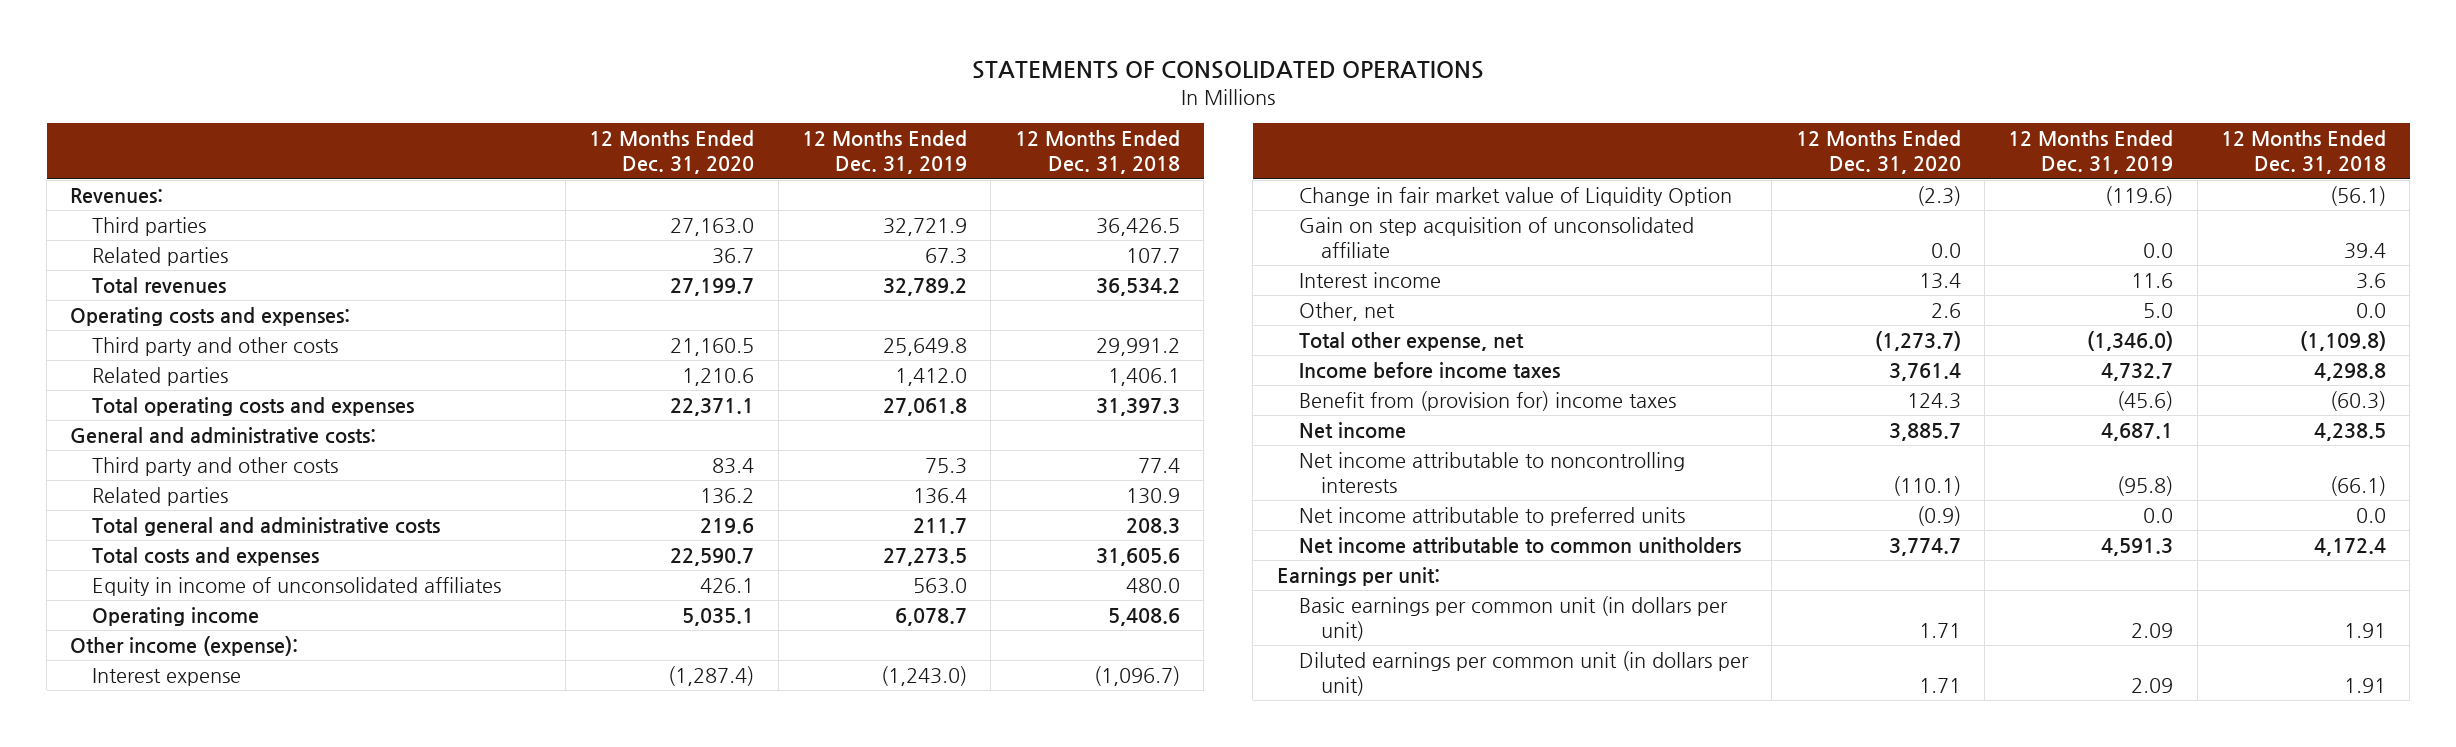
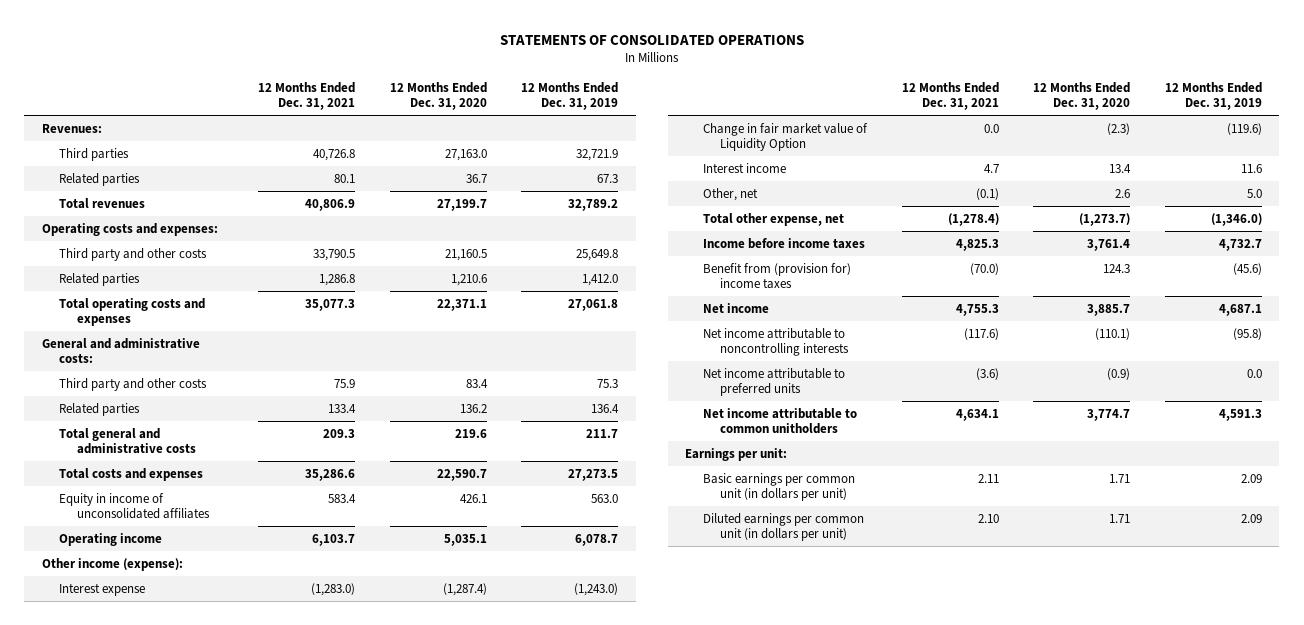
[1014,130,1180,175] 12 Months Ended Dec. 31, 2018 -> none
none -> [258,81,356,111] 12 Months Ended Dec. 31, 2021
[1298,217,1694,258] Gain on step acquisition of unconsolidated affiliate -> none

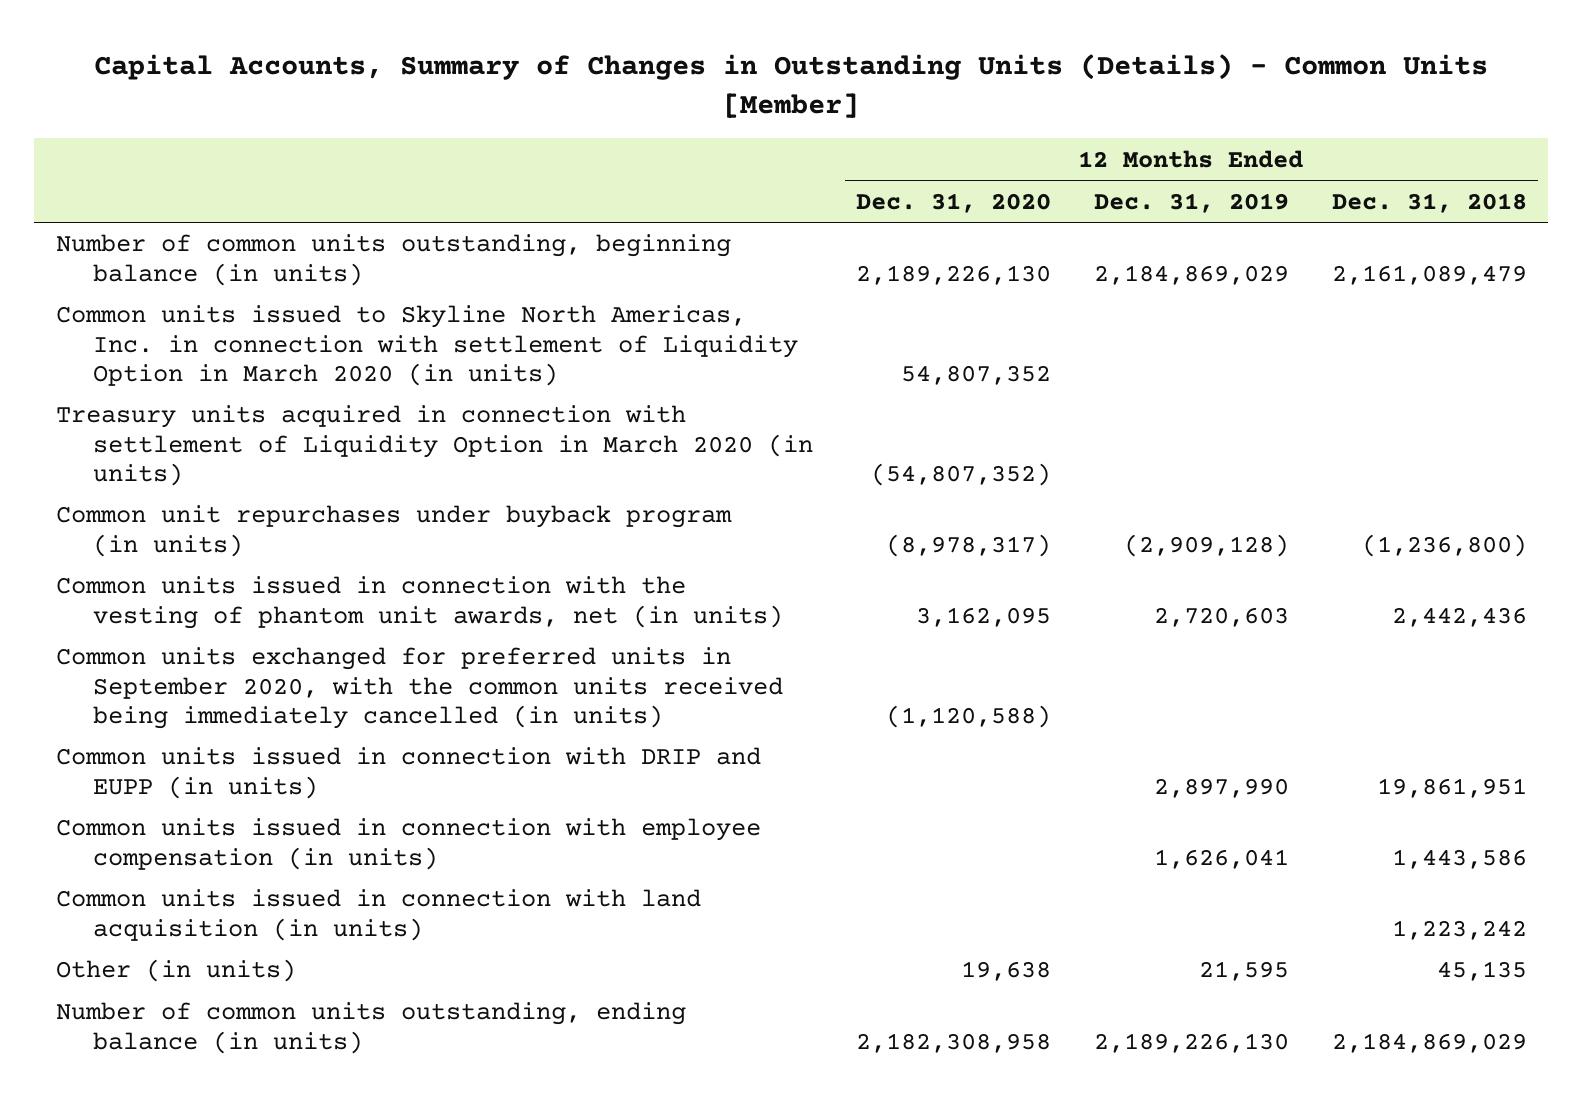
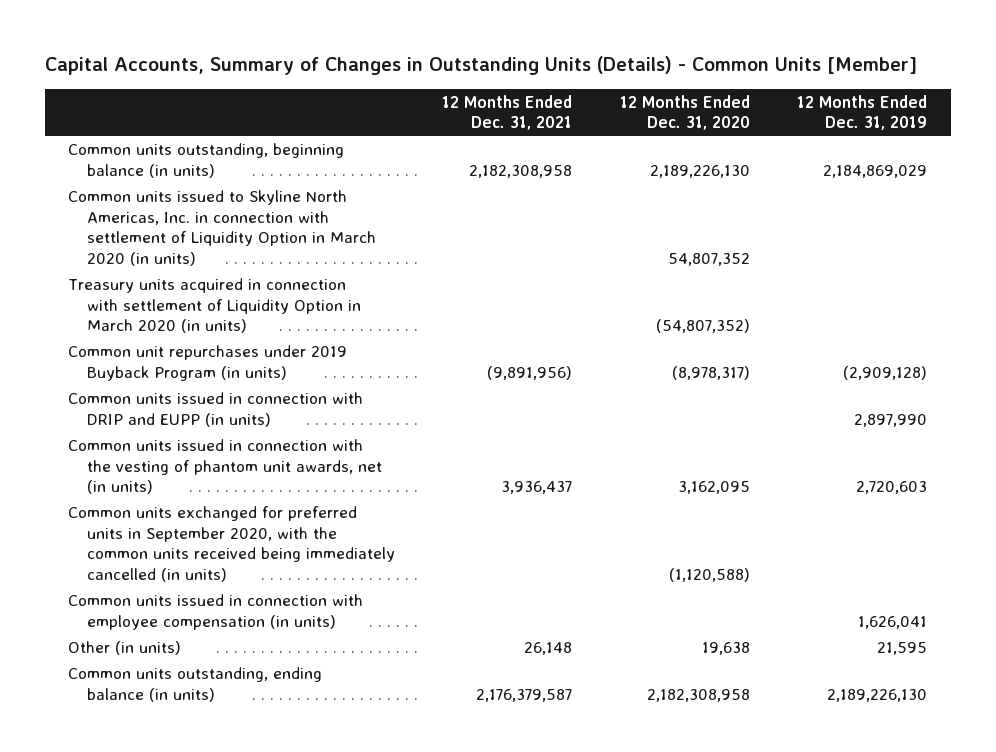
[1331,192,1527,213] Dec. 31, 2018 -> none
none -> [442,94,573,131] 12 Months Ended Dec. 31, 2021
[55,234,731,286] Number of common units outstanding, beginning balance (in units) -> [68,142,345,178] Common units outstanding, beginning balance (in units)
[55,505,732,557] Common unit repurchases under buyback program (in units) -> [68,344,348,381] Common unit repurchases under 2019 Buyback Program (in units)
[55,747,761,799] Common units issued in connection with DRIP and EUPP (in units) -> [68,391,364,427] Common units issued in connection with DRIP and EUPP (in units)
[55,889,701,941] Common units issued in connection with land acquisition (in units) -> none
[55,1002,686,1054] Number of common units outstanding, ending balance (in units) -> [68,666,323,702] Common units outstanding, ending balance (in units)

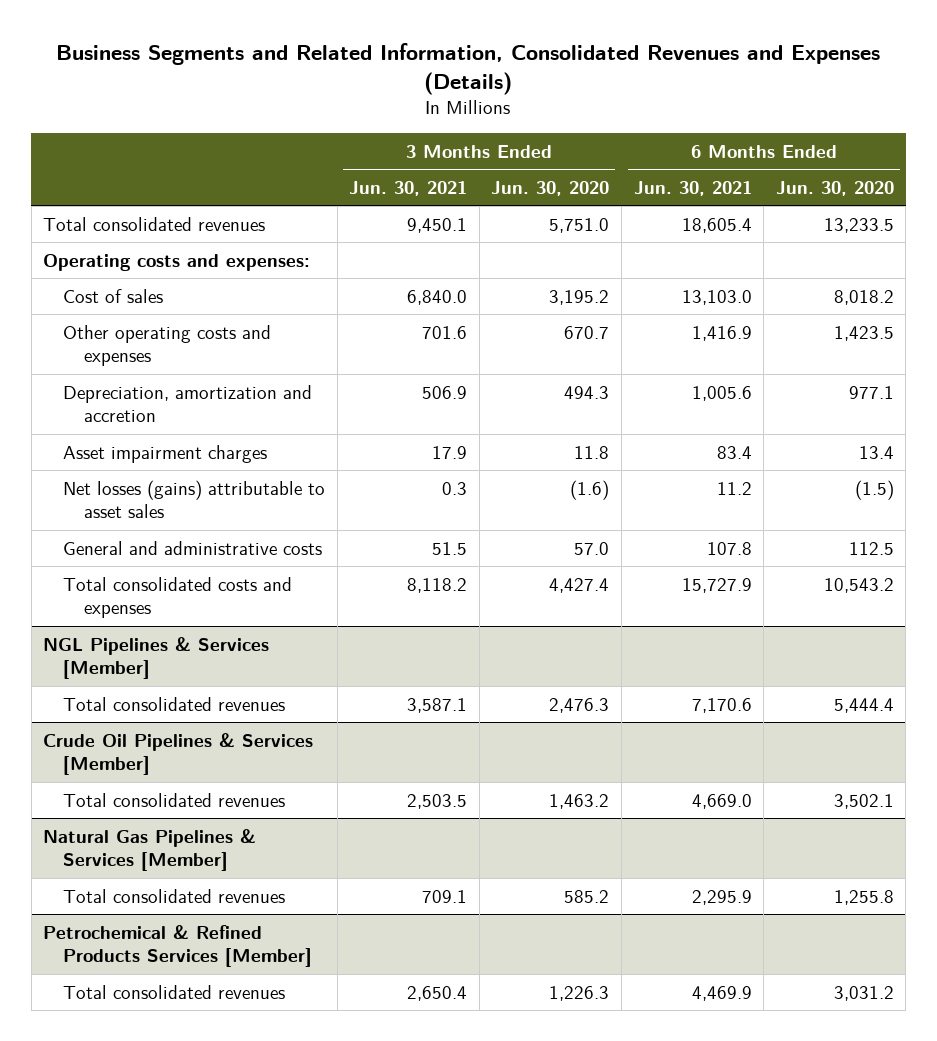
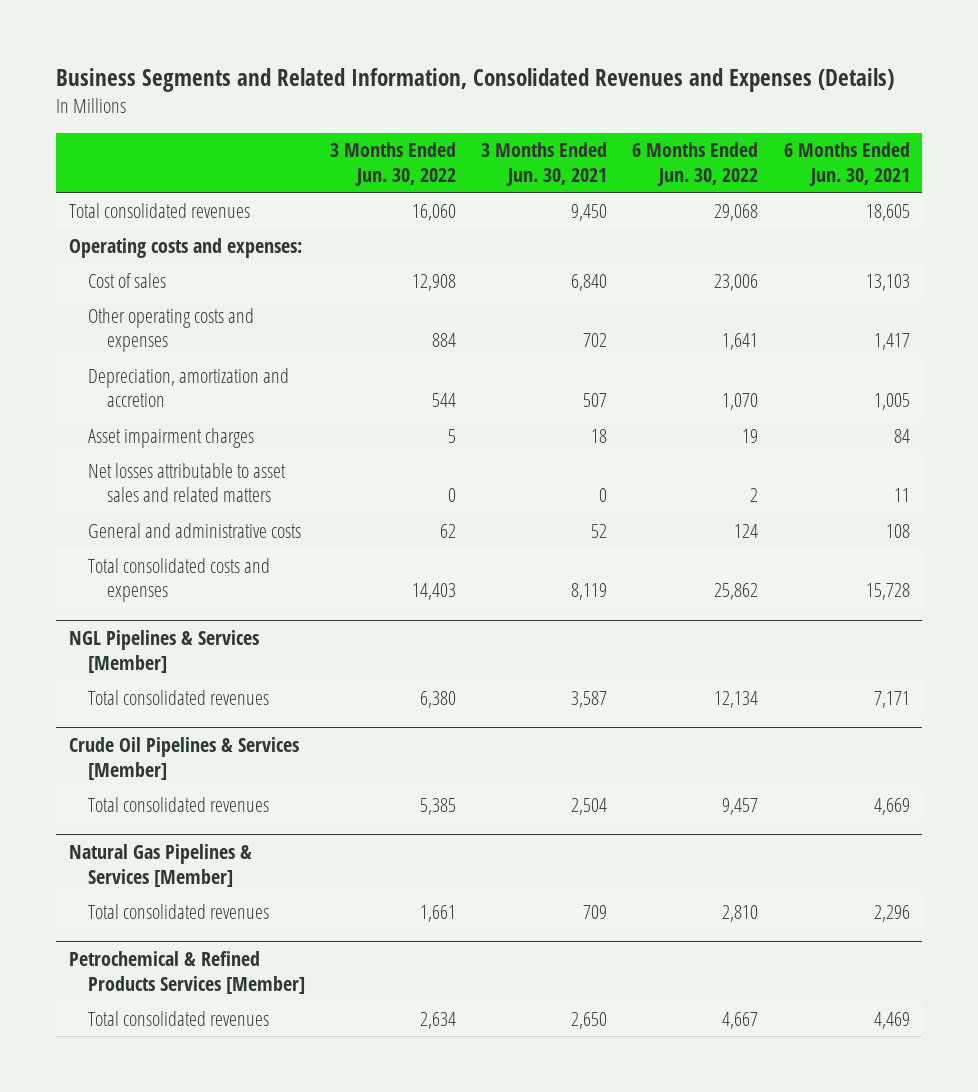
[491,180,610,196] Jun. 30, 2020 -> none
[775,180,894,196] Jun. 30, 2020 -> none
none -> [329,142,456,186] 3 Months Ended Jun. 30, 2022
none -> [632,142,759,186] 6 Months Ended Jun. 30, 2022
[407,217,468,233] 9,450.1 -> [571,203,608,221] 9,450
[681,217,752,233] 18,605.4 -> [865,203,910,221] 18,605
[407,289,468,305] 6,840.0 -> [571,273,608,291] 6,840
[681,289,752,305] 13,103.0 -> [865,273,910,291] 13,103
[422,325,468,339] 701.6 -> [583,333,608,348] 702
[691,325,752,341] 1,416.9 -> [873,333,910,351] 1,417
[422,385,468,399] 506.9 -> [583,393,608,408] 507
[691,385,752,401] 1,005.6 -> [873,393,910,411] 1,005
[432,445,468,459] 17.9 -> [591,428,608,443] 18
[716,445,752,459] 83.4 -> [893,428,910,443] 84
[63,479,326,518] Net losses (gains) attributable to asset sales -> [87,462,286,503] Net losses attributable to asset sales and related matters
[442,481,468,495] 0.3 -> [599,488,608,503] 0
[716,481,752,495] 11.2 -> [893,488,910,503] 11
[432,541,468,555] 51.5 -> [591,523,608,538] 52
[706,541,752,555] 107.8 -> [885,523,910,538] 108
[407,577,468,593] 8,118.2 -> [571,583,608,601] 8,119
[681,577,752,593] 15,727.9 -> [865,583,910,601] 15,728
[407,697,468,713] 3,587.1 -> [571,690,608,708] 3,587
[691,697,752,713] 7,170.6 -> [873,690,910,708] 7,171
[407,793,468,809] 2,503.5 -> [571,797,608,815] 2,504
[691,793,752,809] 4,669.0 -> [873,797,910,815] 4,669
[422,889,468,903] 709.1 -> [583,904,608,919] 709
[691,889,752,905] 2,295.9 -> [873,904,910,922] 2,296
[407,985,468,1001] 2,650.4 -> [571,1011,608,1029] 2,650
[691,985,752,1001] 4,469.9 -> [873,1011,910,1029] 4,469

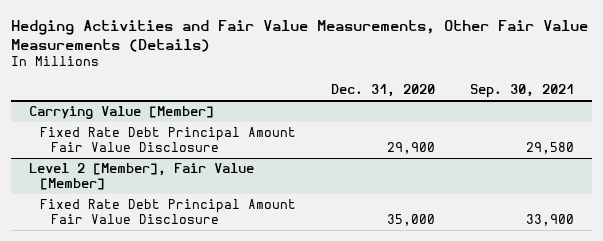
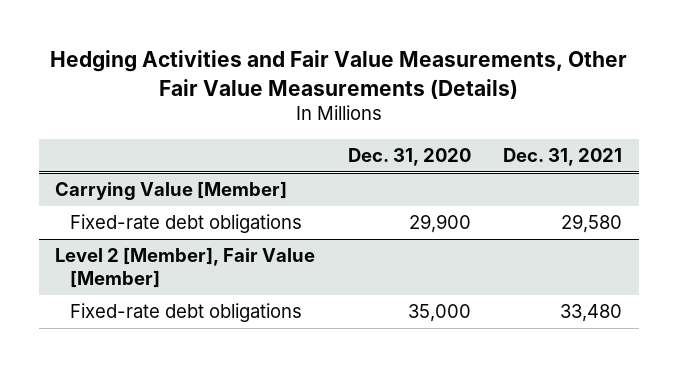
[470,84,575,99] Sep. 30, 2021 -> none
none -> [503,147,623,166] Dec. 31, 2021
[39,127,296,152] Fixed Rate Debt Principal Amount Fair Value Disclosure -> [70,214,303,234] Fixed-rate debt obligations
[39,199,296,224] Fixed Rate Debt Principal Amount Fair Value Disclosure -> [70,303,303,323] Fixed-rate debt obligations

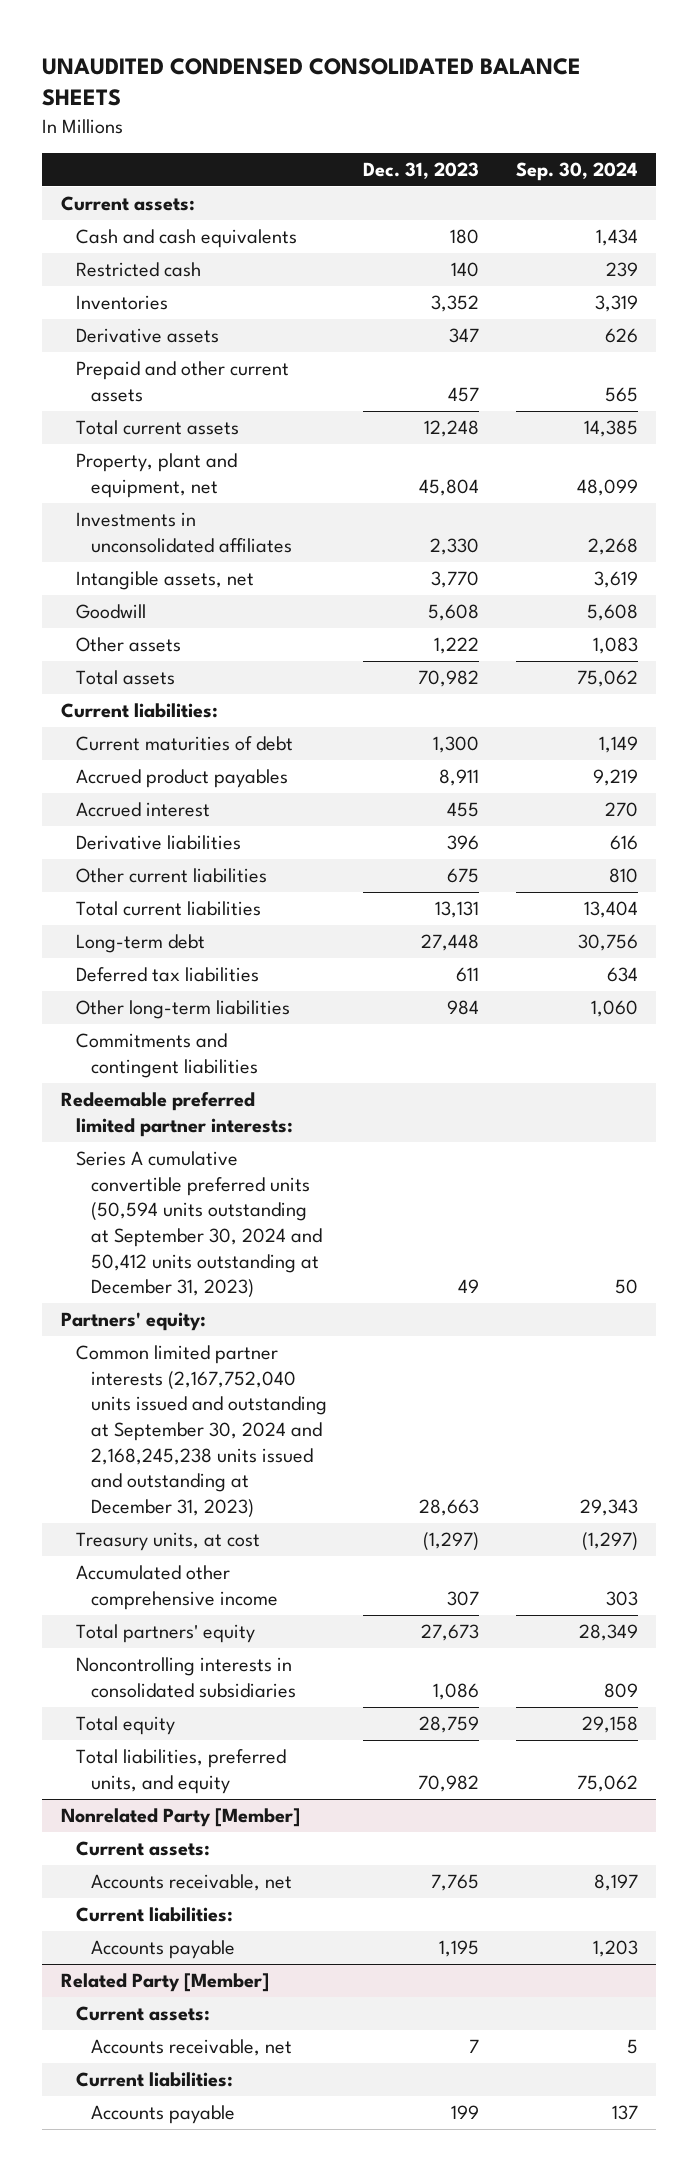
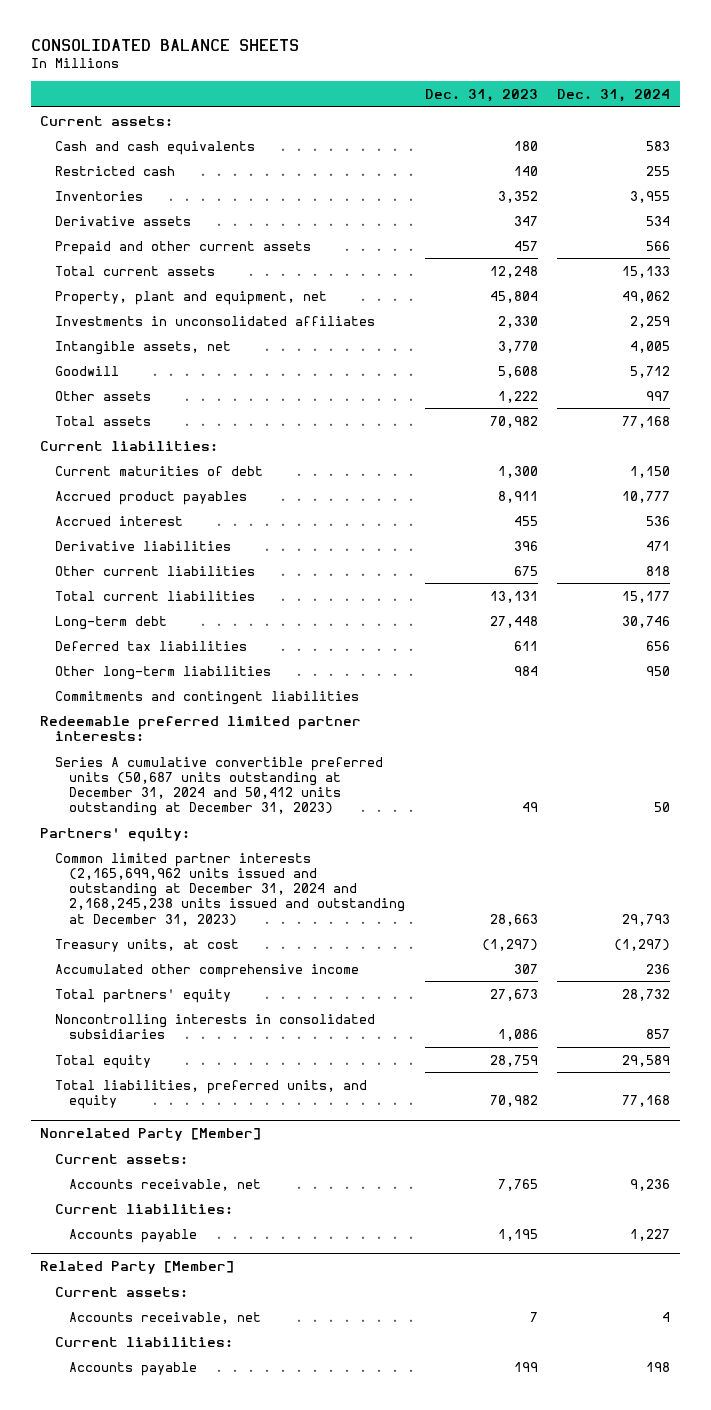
[42,57,582,107] UNAUDITED CONDENSED CONSOLIDATED BALANCE SHEETS -> [30,38,299,51] CONSOLIDATED BALANCE SHEETS
[515,161,638,181] Sep. 30, 2024 -> none
none -> [557,88,671,102] Dec. 31, 2024
[75,1151,322,1299] Series A cumulative convertible preferred units (50,594 units outstanding at September 30, 2024 and 50,412 units outstanding at December 31, 2023) -> [54,756,383,817] Series A cumulative convertible preferred units (50,687 units outstanding at December 31, 2024 and 50,412 units outstanding at December 31, 2023)
[75,1345,327,1519] Common limited partner interests (2,167,752,040 units issued and outstanding at September 30, 2024 and 2,168,245,238 units issued and outstanding at December 31, 2023) -> [54,852,405,926] Common limited partner interests (2,165,699,962 units issued and outstanding at December 31, 2024 and 2,168,245,238 units issued and outstanding at December 31, 2023)

